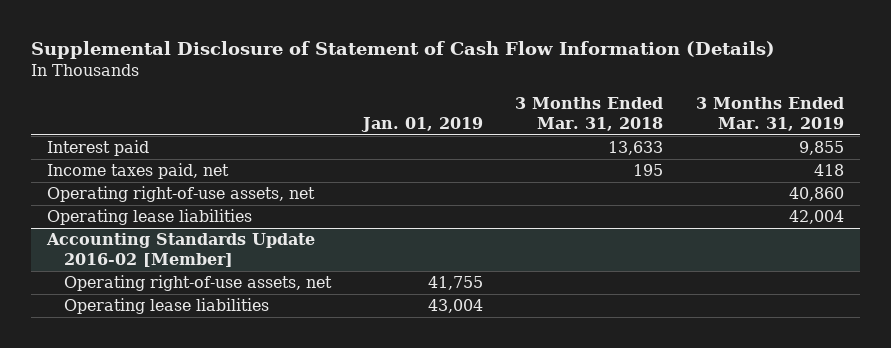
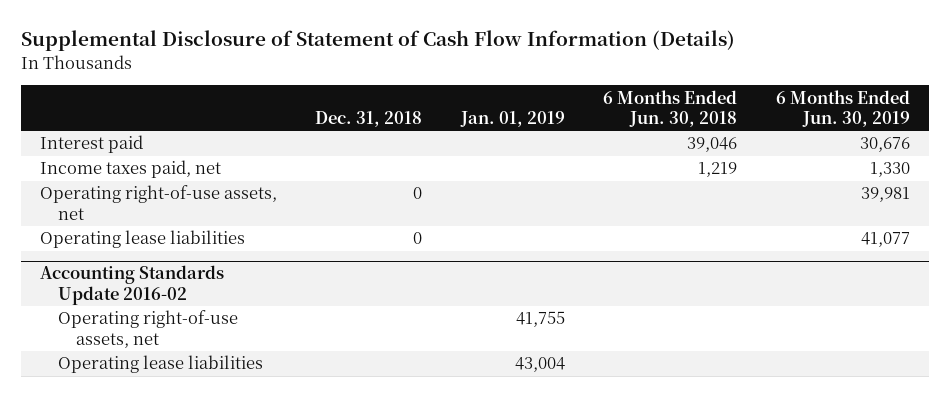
[515,97,664,131] 3 Months Ended Mar. 31, 2018 -> none
[695,97,844,131] 3 Months Ended Mar. 31, 2019 -> none
none -> [315,110,423,127] Dec. 31, 2018
none -> [603,89,738,127] 6 Months Ended Jun. 30, 2018
none -> [775,89,910,127] 6 Months Ended Jun. 30, 2019
[46,233,316,267] Accounting Standards Update 2016-02 [Member] -> [39,265,224,305] Accounting Standards Update 2016-02

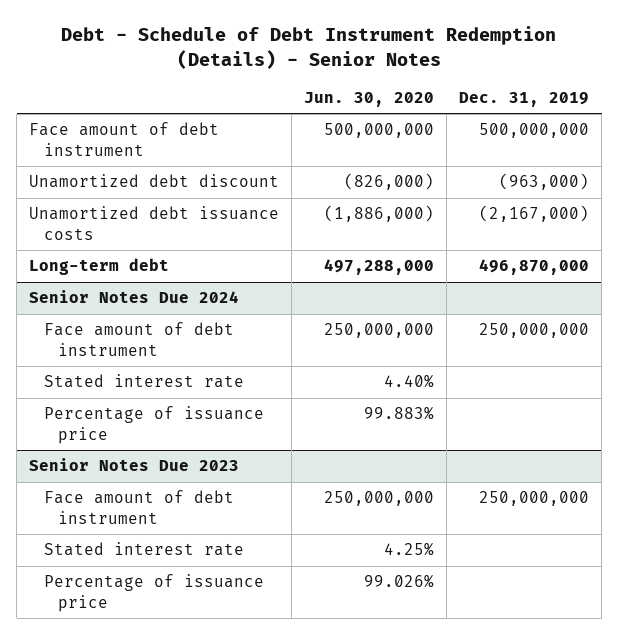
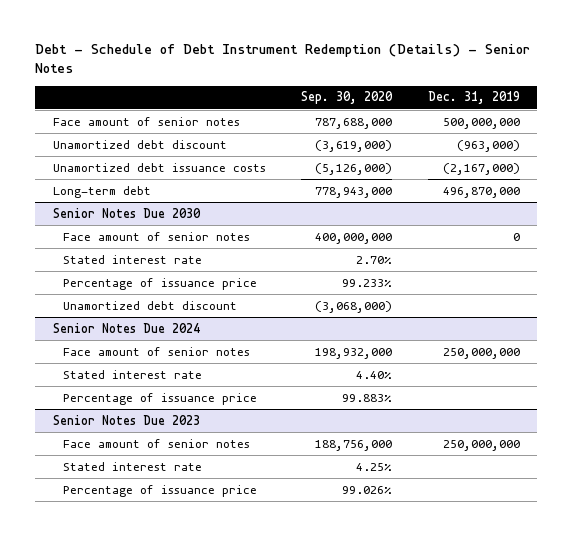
[304,91,435,107] Jun. 30, 2020 -> none
none -> [301,91,394,105] Sep. 30, 2020
[29,122,220,156] Face amount of debt instrument -> [52,116,240,126] Face amount of senior notes
none -> [52,207,201,218] Senior Notes Due 2030
none -> [63,231,251,241] Face amount of senior notes
none -> [63,254,203,264] Stated interest rate
none -> [63,277,258,290] Percentage of issuance price
none -> [63,300,238,310] Unamortized debt discount
[43,322,234,356] Face amount of debt instrument -> [63,346,251,356] Face amount of senior notes
[43,490,234,524] Face amount of debt instrument -> [63,438,251,448] Face amount of senior notes

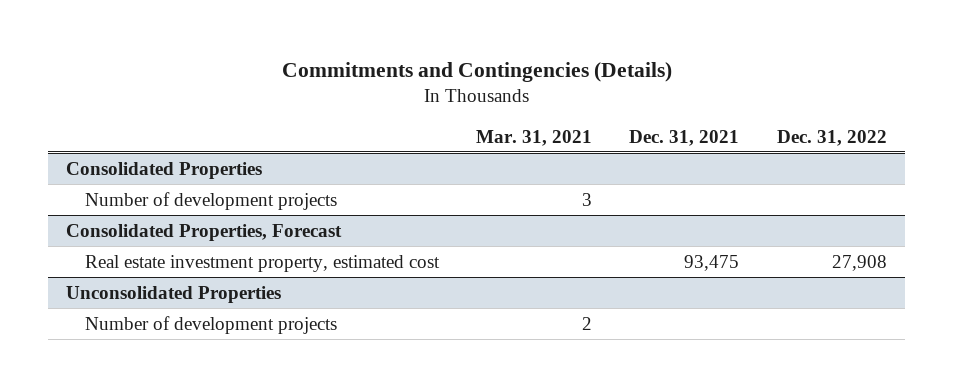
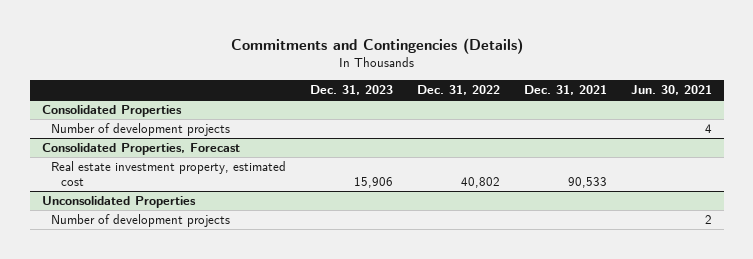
[476,129,593,146] Mar. 31, 2021 -> none
none -> [309,85,393,96] Dec. 31, 2023
none -> [630,85,712,96] Jun. 30, 2021
[684,254,740,271] 93,475 -> [567,177,607,189] 90,533
[831,254,887,271] 27,908 -> [460,177,500,189] 40,802

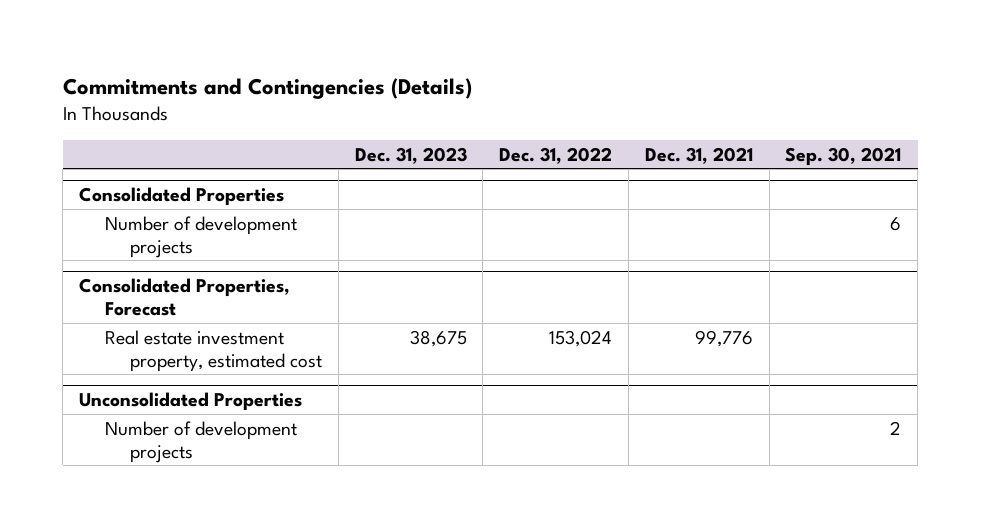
[630,85,712,96] Jun. 30, 2021 -> none
none -> [785,146,902,166] Sep. 30, 2021
[353,177,393,189] 15,906 -> [409,329,467,347] 38,675
[460,177,500,189] 40,802 -> [549,329,613,347] 153,024
[567,177,607,189] 90,533 -> [694,329,753,347] 99,776

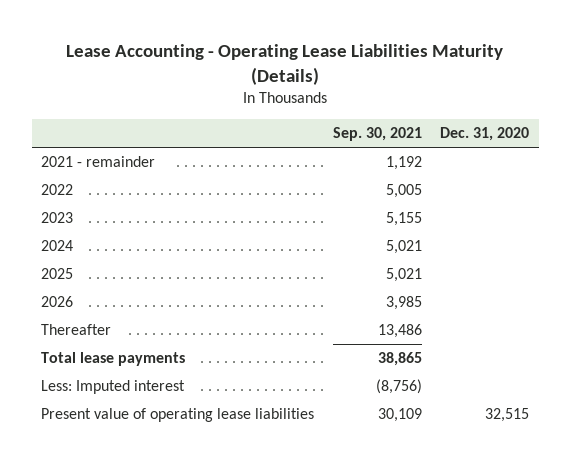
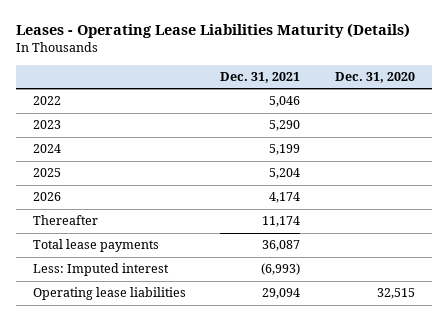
[66,43,504,85] Lease Accounting - Operating Lease Liabilities Maturity (Details) -> [15,23,410,39] Leases - Operating Lease Liabilities Maturity (Details)
[332,127,422,142] Sep. 30, 2021 -> none
none -> [220,71,301,83] Dec. 31, 2021
[41,156,156,168] 2021 - remainder -> none
[41,408,315,423] Present value of operating lease liabilities -> [32,287,186,301] Operating lease liabilities

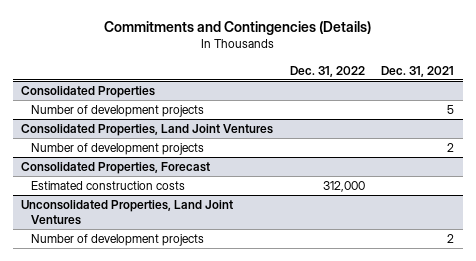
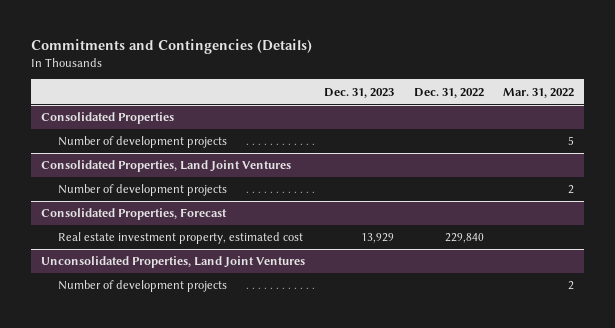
[381,65,455,77] Dec. 31, 2021 -> none
none -> [324,87,395,98] Dec. 31, 2023
none -> [503,87,575,98] Mar. 31, 2022
[31,180,186,190] Estimated construction costs -> [58,232,304,245] Real estate investment property, estimated cost
[322,180,365,192] 312,000 -> [444,233,484,244] 229,840

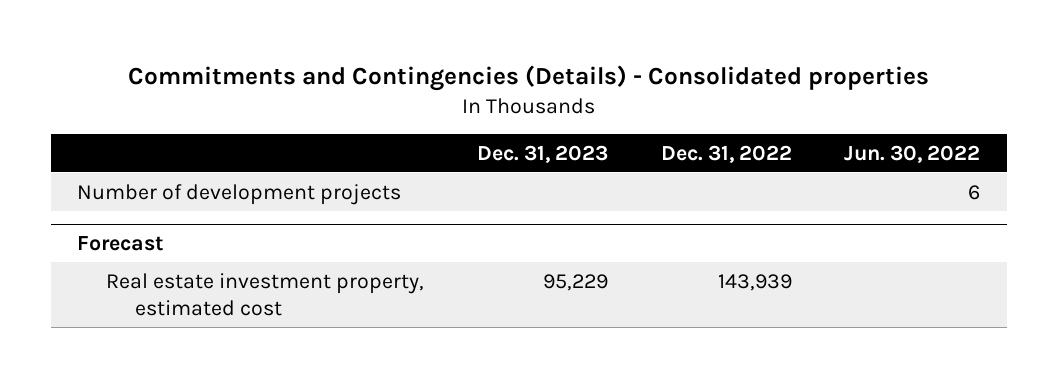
[31,39,313,55] Commitments and Contingencies (Details) -> [127,64,929,91] Commitments and Contingencies (Details) - Consolidated properties
[503,87,575,98] Mar. 31, 2022 -> none
none -> [844,144,981,163] Jun. 30, 2022
[58,136,228,149] Number of development projects -> none
[40,160,291,173] Consolidated Properties, Land Joint Ventures -> none
[58,184,228,197] Number of development projects -> none
[40,208,227,221] Consolidated Properties, Forecast -> none
[58,232,304,245] Real estate investment property, estimated cost -> none
[40,256,305,269] Unconsolidated Properties, Land Joint Ventures -> none
[58,280,228,293] Number of development projects -> none
none -> [76,183,401,205] Number of development projects
[40,112,174,125] Consolidated Properties -> [76,236,163,252] Forecast
none -> [106,272,425,316] Real estate investment property, estimated cost

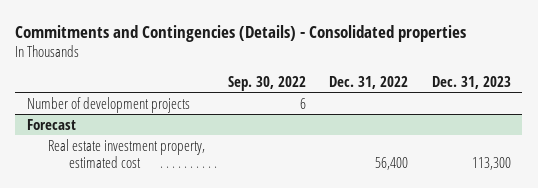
[844,144,981,163] Jun. 30, 2022 -> none
none -> [228,75,307,91] Sep. 30, 2022
[542,273,608,291] 95,229 -> [471,156,511,170] 113,300
[717,273,792,291] 143,939 -> [375,156,409,170] 56,400

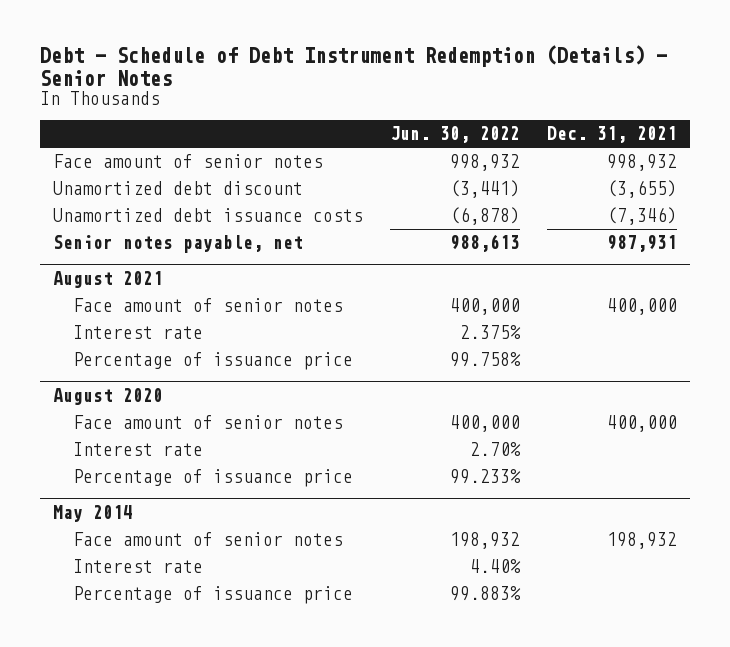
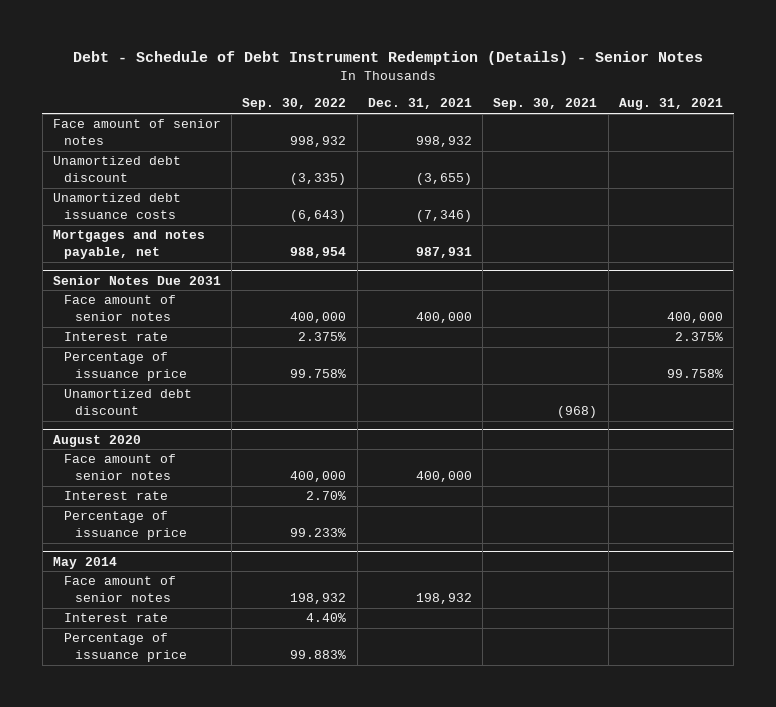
[389,126,520,144] Jun. 30, 2022 -> none
none -> [242,98,347,111] Sep. 30, 2022
none -> [493,98,598,111] Sep. 30, 2021
none -> [618,98,723,111] Aug. 31, 2021
[53,235,304,254] Senior notes payable, net -> [52,230,205,260] Mortgages and notes payable, net
[53,271,164,289] August 2021 -> [52,275,221,285] Senior Notes Due 2031
none -> [63,389,192,416] Unamortized debt discount

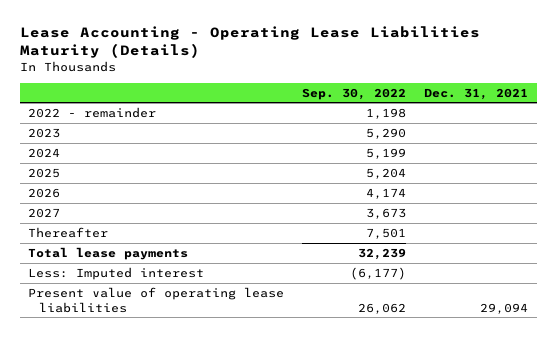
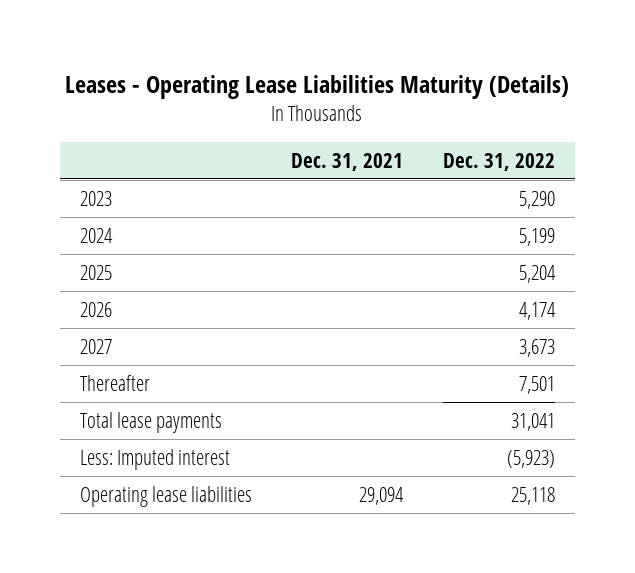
[19,26,480,59] Lease Accounting - Operating Lease Liabilities Maturity (Details) -> [65,74,570,99] Leases - Operating Lease Liabilities Maturity (Details)
[302,87,407,100] Sep. 30, 2022 -> none
none -> [442,153,555,172] Dec. 31, 2022
[28,106,157,118] 2022 - remainder -> none
[28,286,285,313] Present value of operating lease liabilities -> [79,485,252,507] Operating lease liabilities

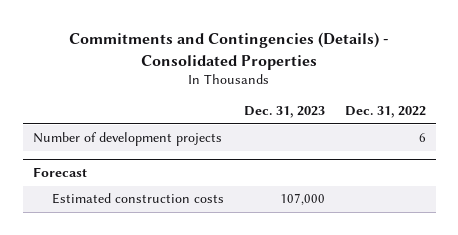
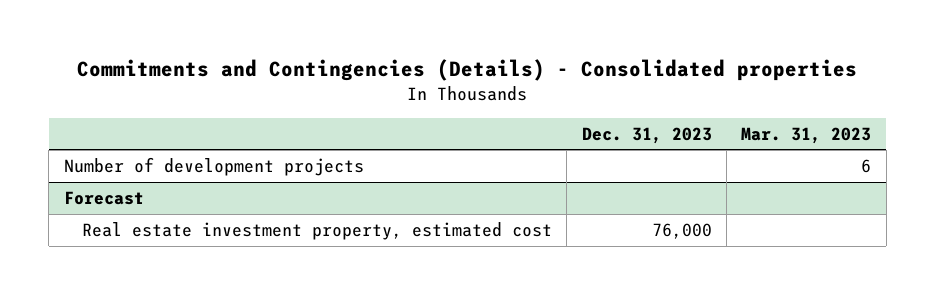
[69,32,390,70] Commitments and Contingencies (Details) - Consolidated Properties -> [77,59,858,82] Commitments and Contingencies (Details) - Consolidated properties
[344,106,426,119] Dec. 31, 2022 -> none
none -> [741,126,872,144] Mar. 31, 2023
[51,193,224,205] Estimated construction costs -> [81,221,552,240] Real estate investment property, estimated cost
[279,193,325,206] 107,000 -> [651,222,712,239] 76,000

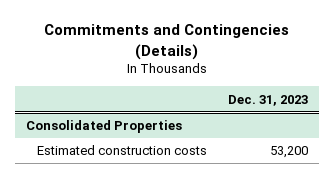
[77,59,858,82] Commitments and Contingencies (Details) - Consolidated properties -> [44,24,290,60] Commitments and Contingencies (Details)
[741,126,872,144] Mar. 31, 2023 -> none
[63,156,364,176] Number of development projects -> none
[63,190,144,205] Forecast -> [25,120,182,134] Consolidated Properties
[81,221,552,240] Real estate investment property, estimated cost -> [37,145,208,156] Estimated construction costs
[651,222,712,239] 76,000 -> [270,146,309,159] 53,200

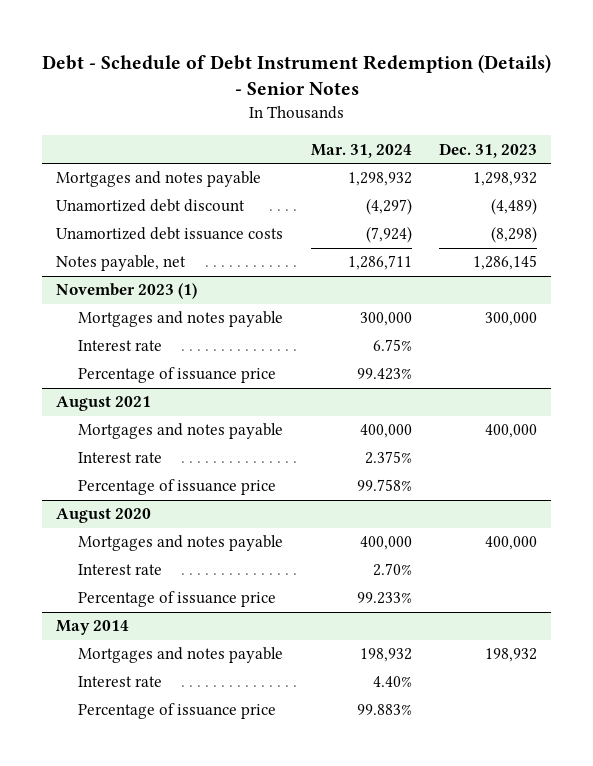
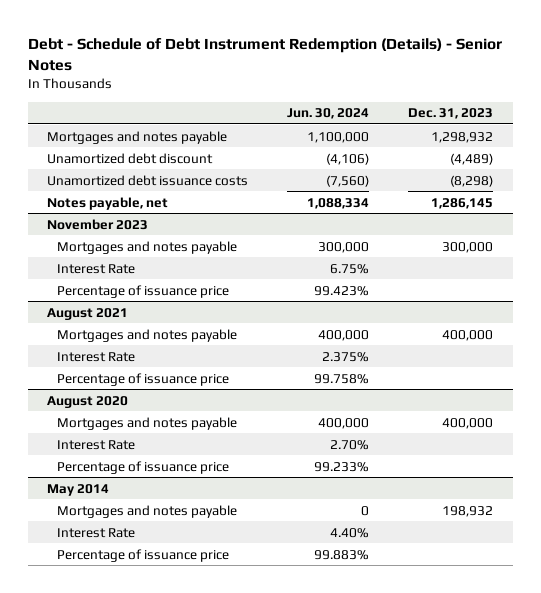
[310,143,412,158] Mar. 31, 2024 -> none
none -> [287,108,370,120] Jun. 30, 2024
[55,283,197,300] November 2023 (1) -> [47,218,149,230] November 2023
[78,340,163,352] Interest rate -> [57,263,136,274] Interest Rate
[78,452,163,464] Interest rate -> [57,351,136,362] Interest Rate
[78,564,163,576] Interest rate -> [57,439,136,450] Interest Rate
[78,676,163,688] Interest rate -> [57,527,136,538] Interest Rate

